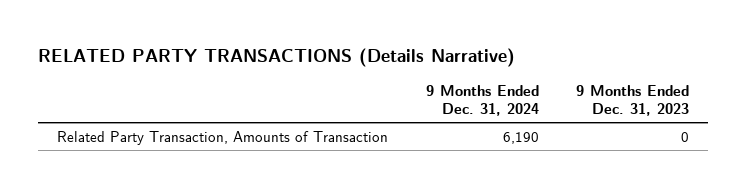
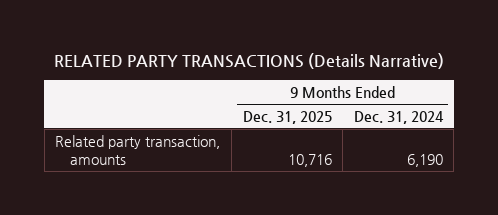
[576,84,690,117] 9 Months Ended Dec. 31, 2023 -> none
none -> [242,110,332,124] Dec. 31, 2025
[57,130,389,145] Related Party Transaction, Amounts of Transaction -> [55,134,221,165] Related party transaction, amounts

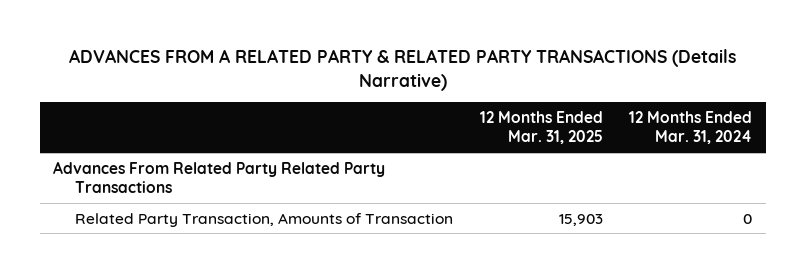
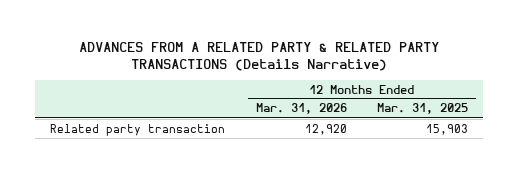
[629,110,753,145] 12 Months Ended Mar. 31, 2024 -> none
none -> [255,103,347,115] Mar. 31, 2026
[52,160,385,193] Advances From Related Party Related Party Transactions -> none
[74,212,453,227] Related Party Transaction, Amounts of Transaction -> [50,123,226,136] Related party transaction

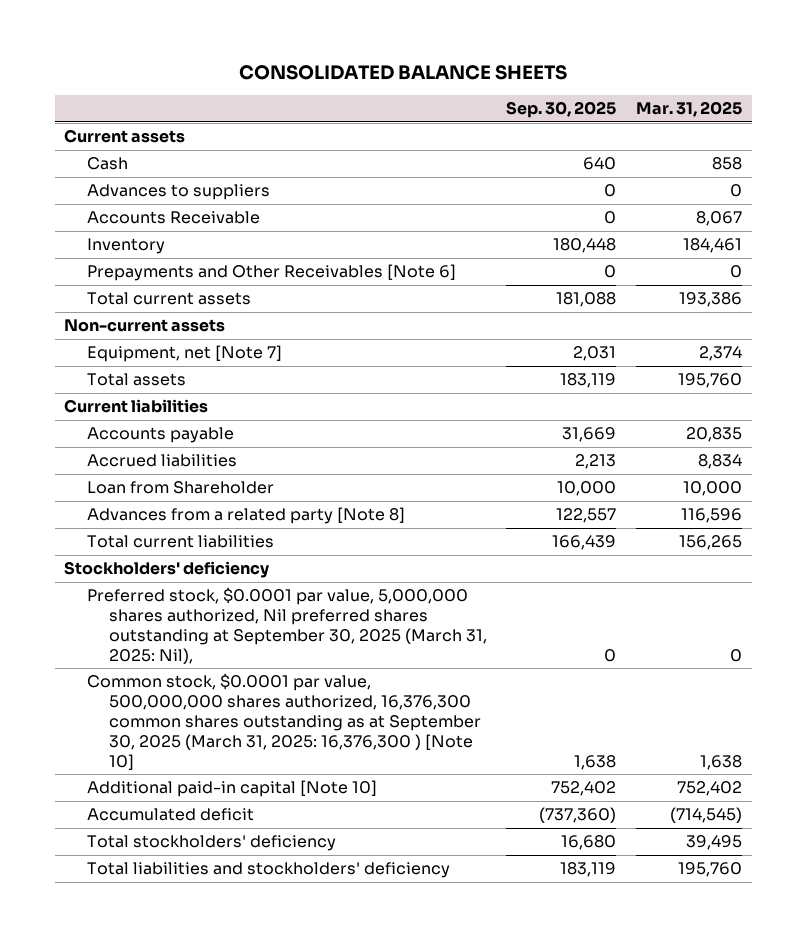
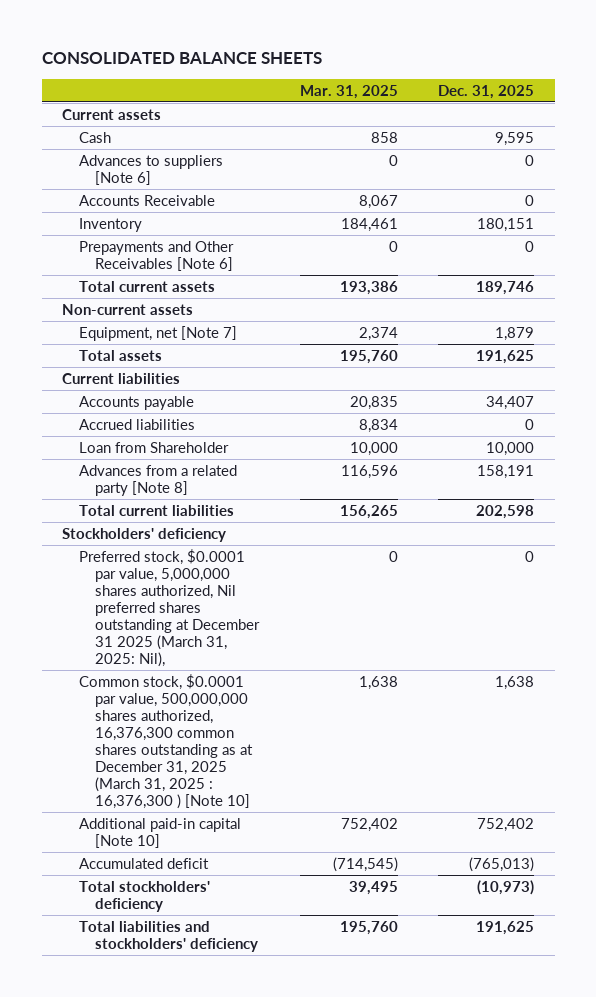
[506,101,617,119] Sep. 30, 2025 -> none
none -> [438,84,535,99] Dec. 31, 2025
[86,184,270,201] Advances to suppliers -> [78,154,223,185] Advances to suppliers [Note 6]
[86,587,487,664] Preferred stock, $0.0001 par value, 5,000,000 shares authorized, Nil preferred shares outstanding at September 30, 2025 (March 31, 2025: Nil), -> [78,548,261,667] Preferred stock, $0.0001 par value, 5,000,000 shares authorized, Nil preferred shares outstanding at December 31 2025 (March 31, 2025: Nil),
[86,673,481,770] Common stock, $0.0001 par value, 500,000,000 shares authorized, 16,376,300 common shares outstanding as at September 30, 2025 (March 31, 2025: 16,376,300 ) [Note 10] -> [78,673,254,809] Common stock, $0.0001 par value, 500,000,000 shares authorized, 16,376,300 common shares outstanding as at December 31, 2025 (March 31, 2025 : 16,376,300 ) [Note 10]

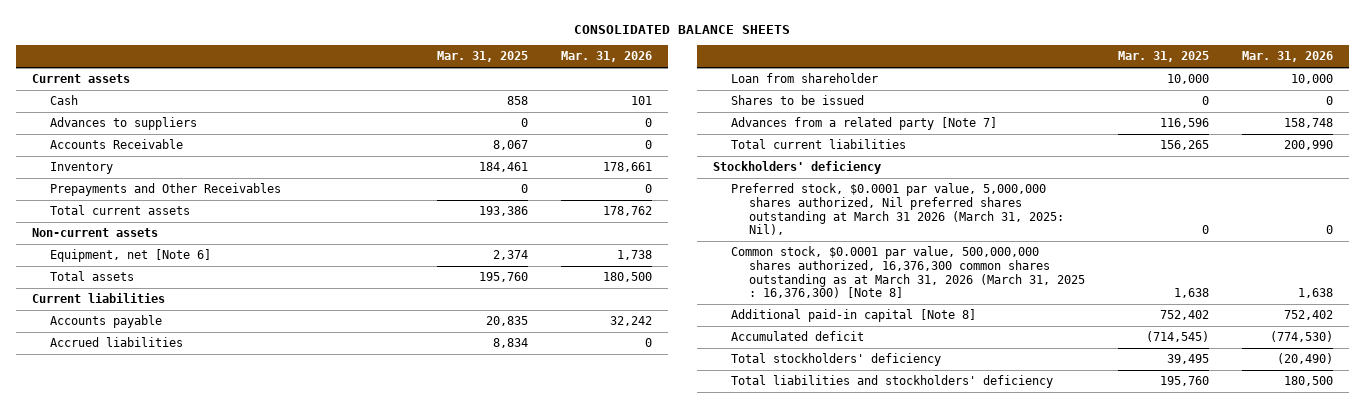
[438,84,535,99] Dec. 31, 2025 -> none
none -> [560,51,652,63] Mar. 31, 2026
[78,154,223,185] Advances to suppliers [Note 6] -> [50,117,198,131] Advances to suppliers
[78,240,234,271] Prepayments and Other Receivables [Note 6] -> [50,183,282,197] Prepayments and Other Receivables
[78,325,237,341] Equipment, net [Note 7] -> [50,249,212,263] Equipment, net [Note 6]
[78,441,229,453] Loan from Shareholder -> [731,73,879,84] Loan from shareholder
none -> [731,95,865,106] Shares to be issued
[78,464,237,496] Advances from a related party [Note 8] -> [731,117,998,131] Advances from a related party [Note 7]
[78,548,261,667] Preferred stock, $0.0001 par value, 5,000,000 shares authorized, Nil preferred shares outstanding at December 31 2025 (March 31, 2025: Nil), -> [731,183,1065,236] Preferred stock, $0.0001 par value, 5,000,000 shares authorized, Nil preferred shares outstanding at March 31 2026 (March 31, 2025: Nil),
[78,673,254,809] Common stock, $0.0001 par value, 500,000,000 shares authorized, 16,376,300 common shares outstanding as at December 31, 2025 (March 31, 2025 : 16,376,300 ) [Note 10] -> [731,246,1086,299] Common stock, $0.0001 par value, 500,000,000 shares authorized, 16,376,300 common shares outstanding as at March 31, 2026 (March 31, 2025 : 16,376,300) [Note 8]
[78,817,241,848] Additional paid-in capital [Note 10] -> [731,309,977,323] Additional paid-in capital [Note 8]

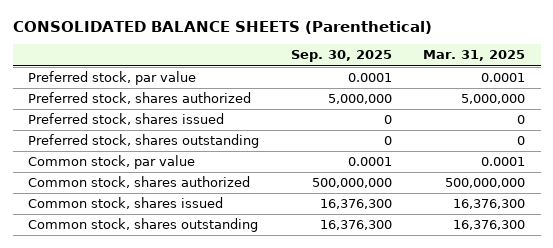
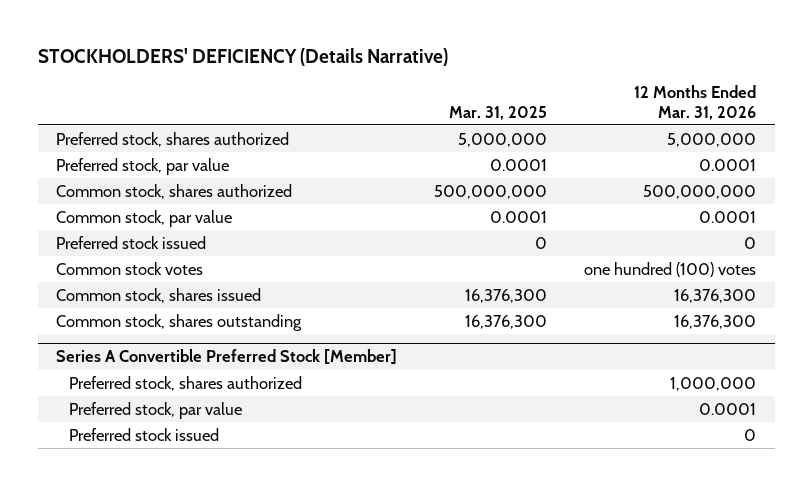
[12,20,432,34] CONSOLIDATED BALANCE SHEETS (Parenthetical) -> [37,48,448,67] STOCKHOLDERS' DEFICIENCY (Details Narrative)
[290,50,392,63] Sep. 30, 2025 -> none
none -> [634,85,757,120] 12 Months Ended Mar. 31, 2026
[28,113,225,126] Preferred stock, shares issued -> none
[28,134,260,149] Preferred stock, shares outstanding -> none
[28,71,197,86] Preferred stock, par value -> [56,157,230,175] Preferred stock, par value
[28,155,196,170] Common stock, par value -> [56,209,233,227] Common stock, par value
none -> [56,235,207,249] Preferred stock issued
none -> [56,261,204,275] Common stock votes
none -> [56,349,398,366] Series A Convertible Preferred Stock [Member]
none -> [68,375,302,391] Preferred stock, shares authorized
none -> [68,401,242,419] Preferred stock, par value
none -> [68,427,219,441] Preferred stock issued

